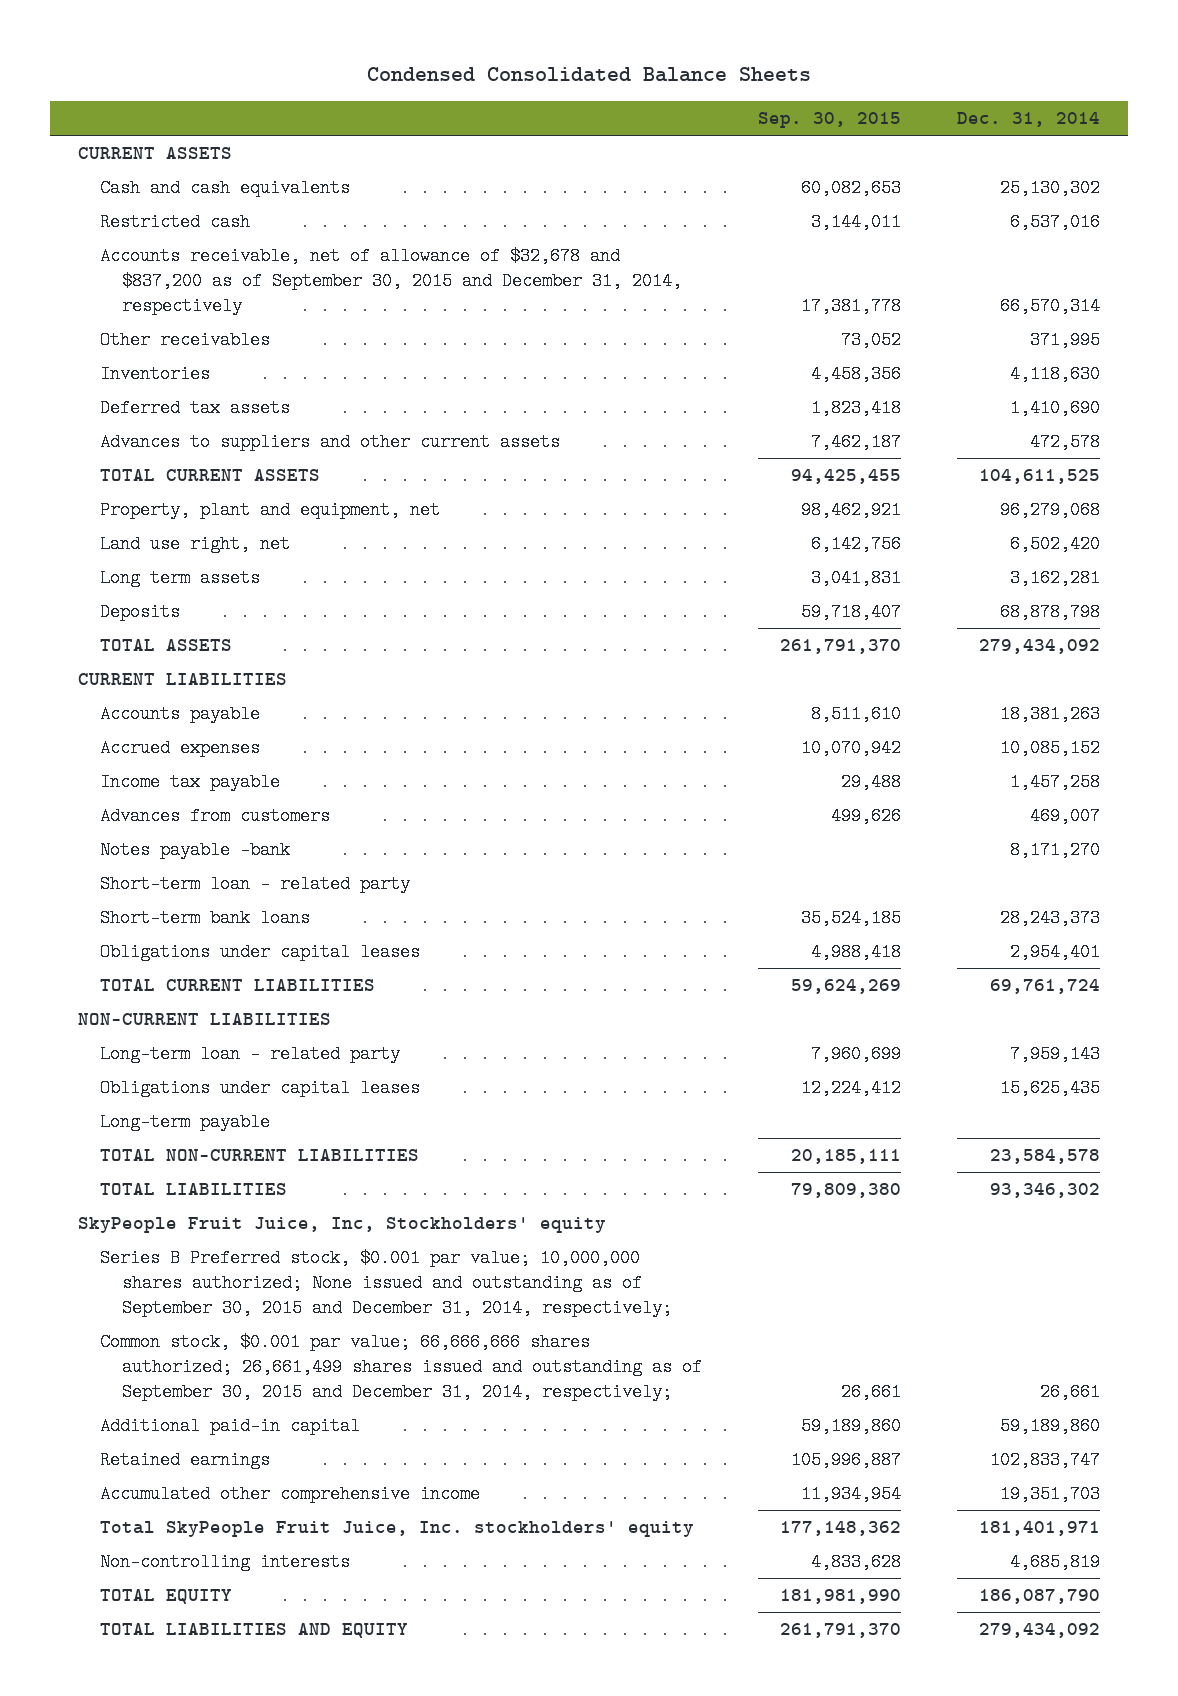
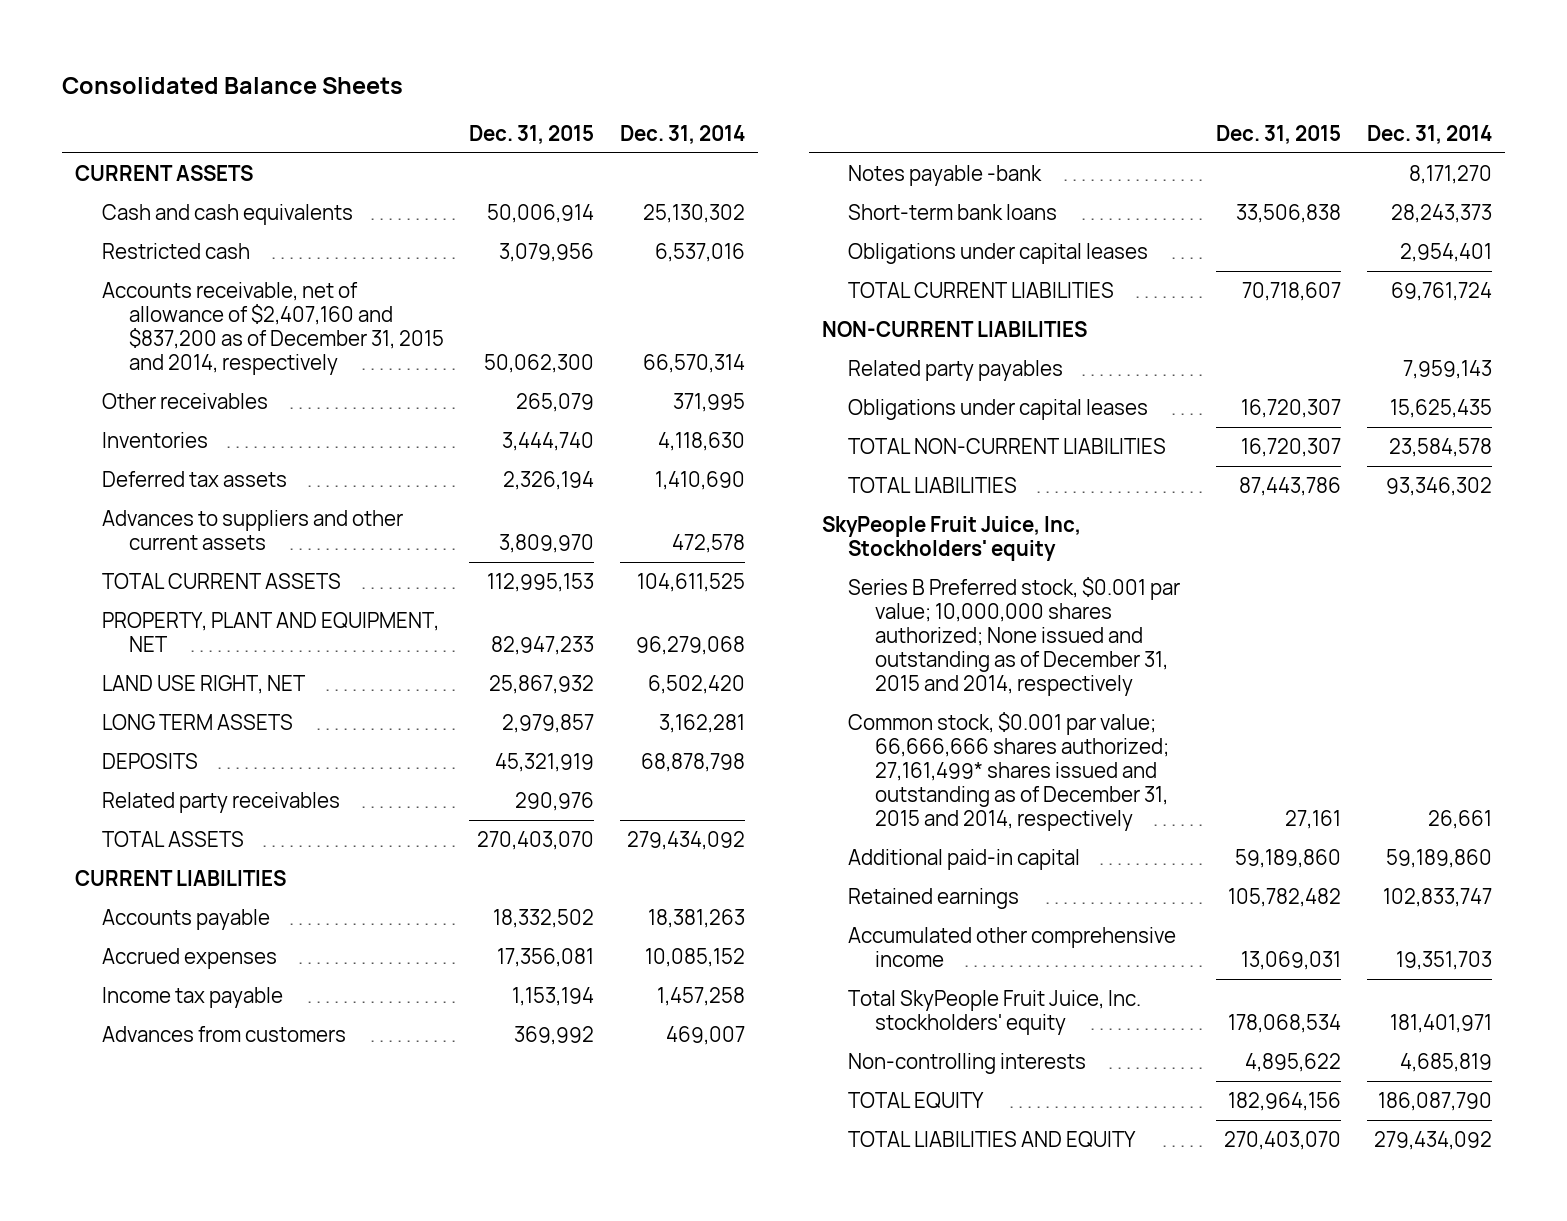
[366,67,811,83] Condensed Consolidated Balance Sheets -> [61,76,403,94] Consolidated Balance Sheets
[757,112,901,129] Sep. 30, 2015 -> none
none -> [469,124,595,144] Dec. 31, 2015
[99,247,683,316] Accounts receivable, net of allowance of $32,678 and $837,200 as of September 30, 2015 and December 31, 2014, respectively -> [101,281,444,376] Accounts receivable, net of allowance of $2,407,160 and $837,200 as of December 31, 2015 and 2014, respectively
[99,501,440,520] Property, plant and equipment, net -> [101,611,439,653] PROPERTY, PLANT AND EQUIPMENT, NET
[99,535,290,554] Land use right, net -> [101,674,306,694] LAND USE RIGHT, NET
[99,569,260,588] Long term assets -> [101,713,293,730] LONG TERM ASSETS
[99,603,180,622] Deposits -> [101,752,198,769] DEPOSITS
none -> [101,791,340,813] Related party receivables
[99,875,410,894] Short-term loan - related party -> none
[99,1045,400,1064] Long-term loan - related party -> [848,359,1064,381] Related party payables
[99,1113,270,1132] Long-term payable -> none
[99,1249,673,1318] Series B Preferred stock, $0.001 par value; 10,000,000 shares authorized; None issued and outstanding as of September 30, 2015 and December 31, 2014, respectively; -> [848,576,1181,697] Series B Preferred stock, $0.001 par value; 10,000,000 shares authorized; None issued and outstanding as of December 31, 2015 and 2014, respectively
[99,1333,703,1402] Common stock, $0.001 par value; 66,666,666 shares authorized; 26,661,499 shares issued and outstanding as of September 30, 2015 and December 31, 2014, respectively; -> [848,711,1170,832] Common stock, $0.001 par value; 66,666,666 shares authorized; 27,161,499* shares issued and outstanding as of December 31, 2015 and 2014, respectively

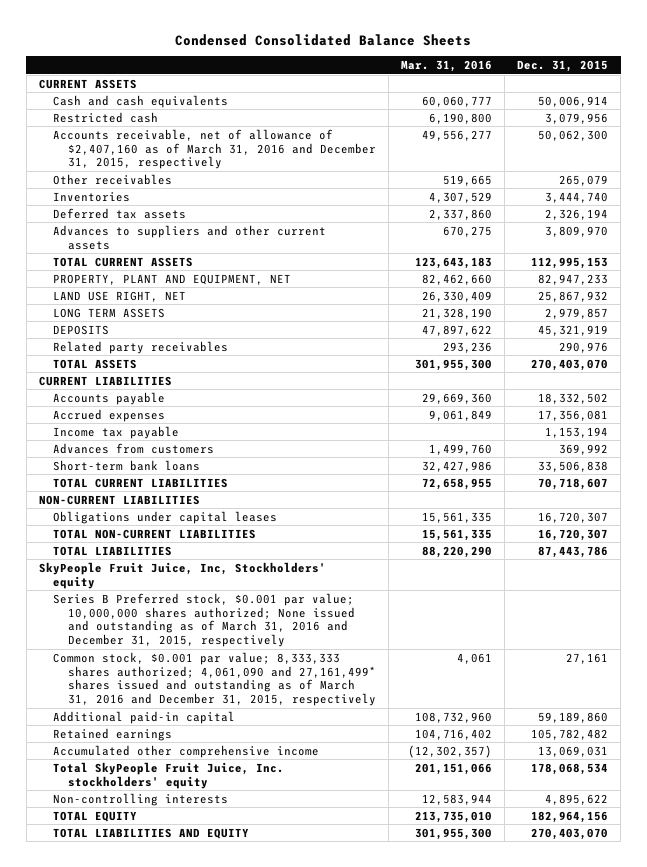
[61,76,403,94] Consolidated Balance Sheets -> [175,33,472,46] Condensed Consolidated Balance Sheets
[619,124,745,144] Dec. 31, 2014 -> none
none -> [400,60,492,73] Mar. 31, 2016
[101,281,444,376] Accounts receivable, net of allowance of $2,407,160 and $837,200 as of December 31, 2015 and 2014, respectively -> [53,128,376,170] Accounts receivable, net of allowance of $2,407,160 as of March 31, 2016 and December 31, 2015, respectively
[848,164,1043,186] Notes payable -bank -> none
[848,242,1149,264] Obligations under capital leases -> none
[848,359,1064,381] Related party payables -> none
[848,576,1181,697] Series B Preferred stock, $0.001 par value; 10,000,000 shares authorized; None issued and outstanding as of December 31, 2015 and 2014, respectively -> [53,592,355,648] Series B Preferred stock, $0.001 par value; 10,000,000 shares authorized; None issued and outstanding as of March 31, 2016 and December 31, 2015, respectively
[848,711,1170,832] Common stock, $0.001 par value; 66,666,666 shares authorized; 27,161,499* shares issued and outstanding as of December 31, 2015 and 2014, respectively -> [53,651,376,707] Common stock, $0.001 par value; 8,333,333 shares authorized; 4,061,090 and 27,161,499* shares issued and outstanding as of March 31, 2016 and December 31, 2015, respectively

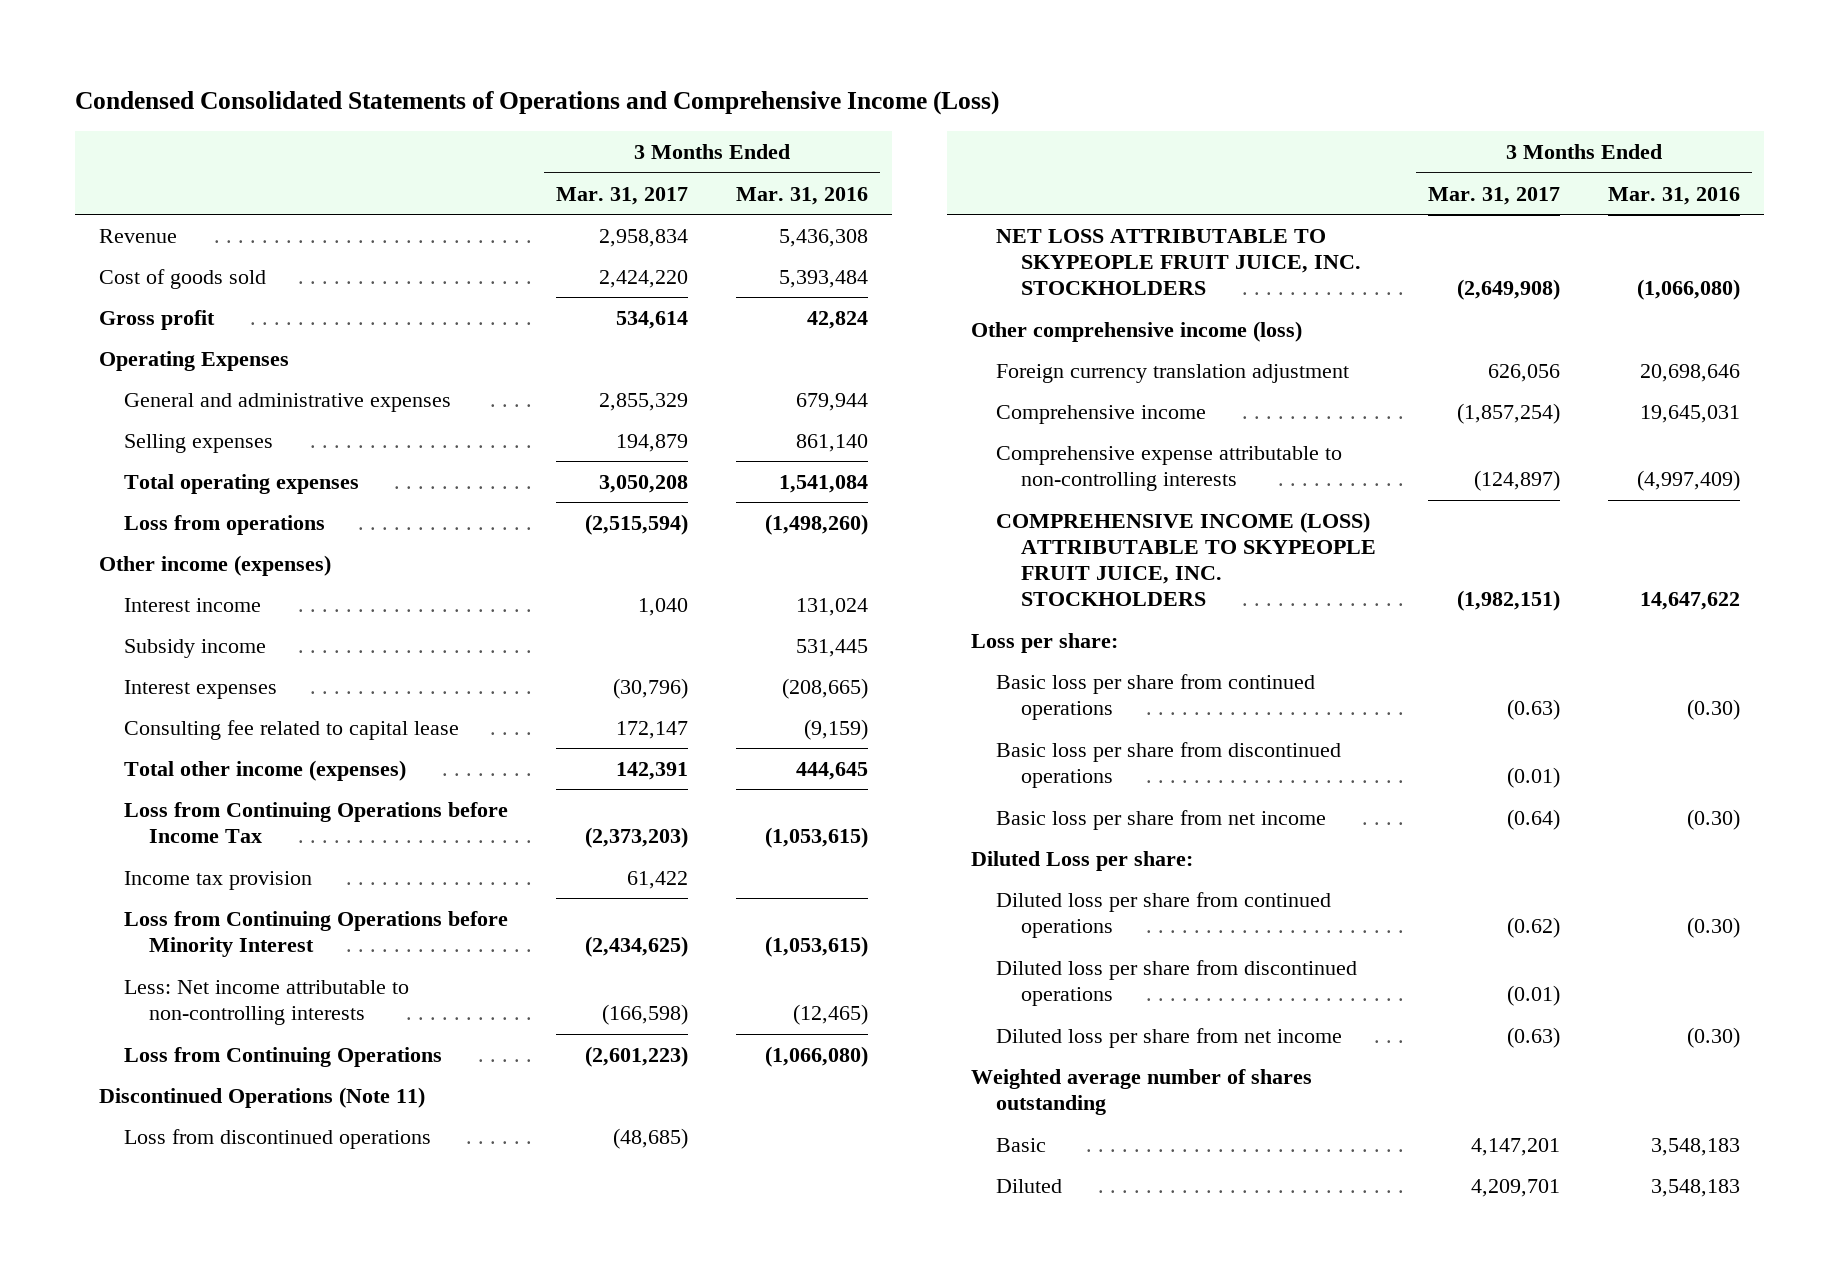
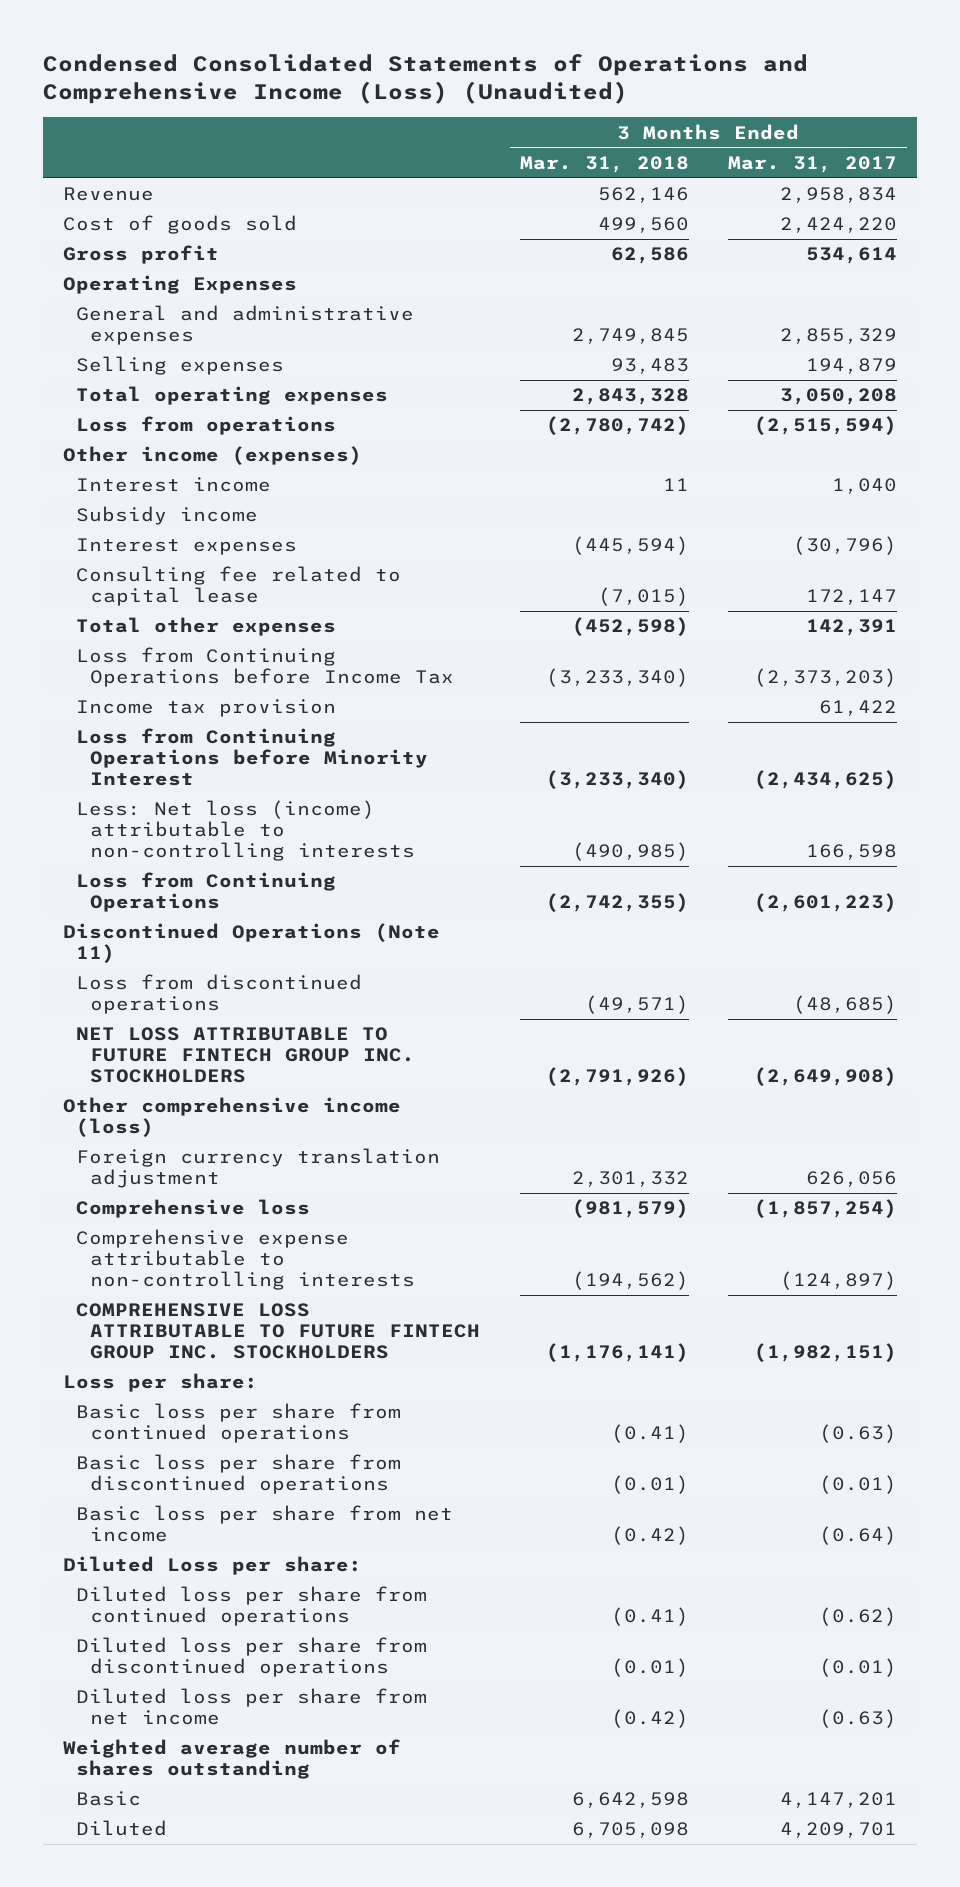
[74,91,999,116] Condensed Consolidated Statements of Operations and Comprehensive Income (Loss) -> [42,54,808,105] Condensed Consolidated Statements of Operations and Comprehensive Income (Loss) (Unaudited)
[735,186,868,205] Mar. 31, 2016 -> none
none -> [519,155,689,173] Mar. 31, 2018
[123,759,406,781] Total other income (expenses) -> [76,617,337,637] Total other expenses
[123,979,409,1026] Less: Net income attributable to non-controlling interests -> [76,800,415,862] Less: Net loss (income) attributable to non-controlling interests
[601,1004,688,1026] (166,598) -> [806,844,898,861] 166,598
[996,228,1362,296] NET LOSS ATTRIBUTABLE TO SKYPEOPLE FRUIT JUICE, INC. STOCKHOLDERS -> [76,1027,415,1084] NET LOSS ATTRIBUTABLE TO FUTURE FINTECH GROUP INC. STOCKHOLDERS
[996,404,1207,424] Comprehensive income -> [76,1199,311,1219] Comprehensive loss
[996,511,1377,607] COMPREHENSIVE INCOME (LOSS) ATTRIBUTABLE TO SKYPEOPLE FRUIT JUICE, INC. STOCKHOLDERS -> [76,1303,480,1360] COMPREHENSIVE LOSS ATTRIBUTABLE TO FUTURE FINTECH GROUP INC. STOCKHOLDERS

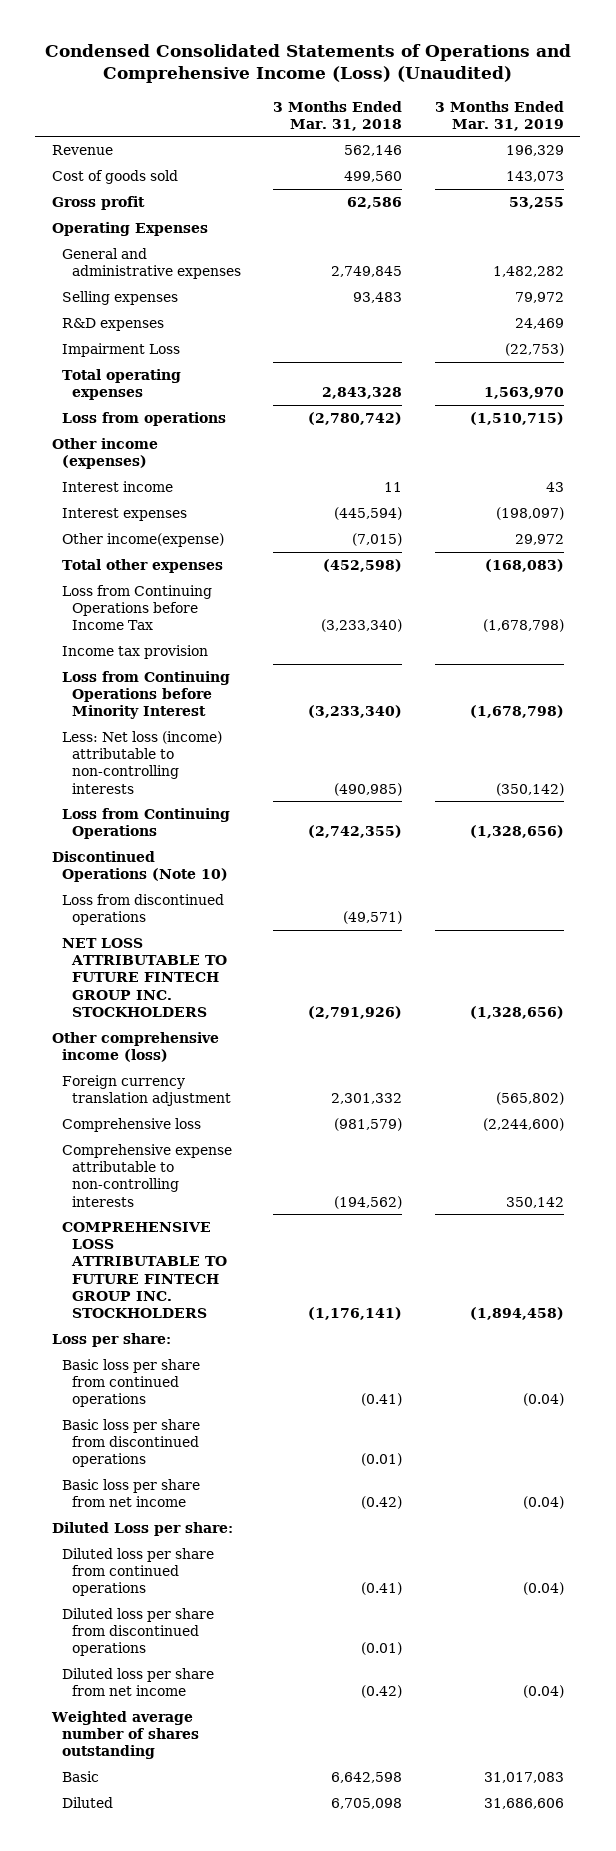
[728,155,898,173] Mar. 31, 2017 -> none
none -> [435,100,565,131] 3 Months Ended Mar. 31, 2019
none -> [61,317,164,331] R&D expenses
none -> [61,342,180,357] Impairment Loss
[76,506,259,526] Subsidy income -> none
[76,566,402,607] Consulting fee related to capital lease -> [61,532,224,547] Other income(expense)
[62,923,440,964] Discontinued Operations (Note 11) -> [51,850,228,883] Discontinued Operations (Note 10)

